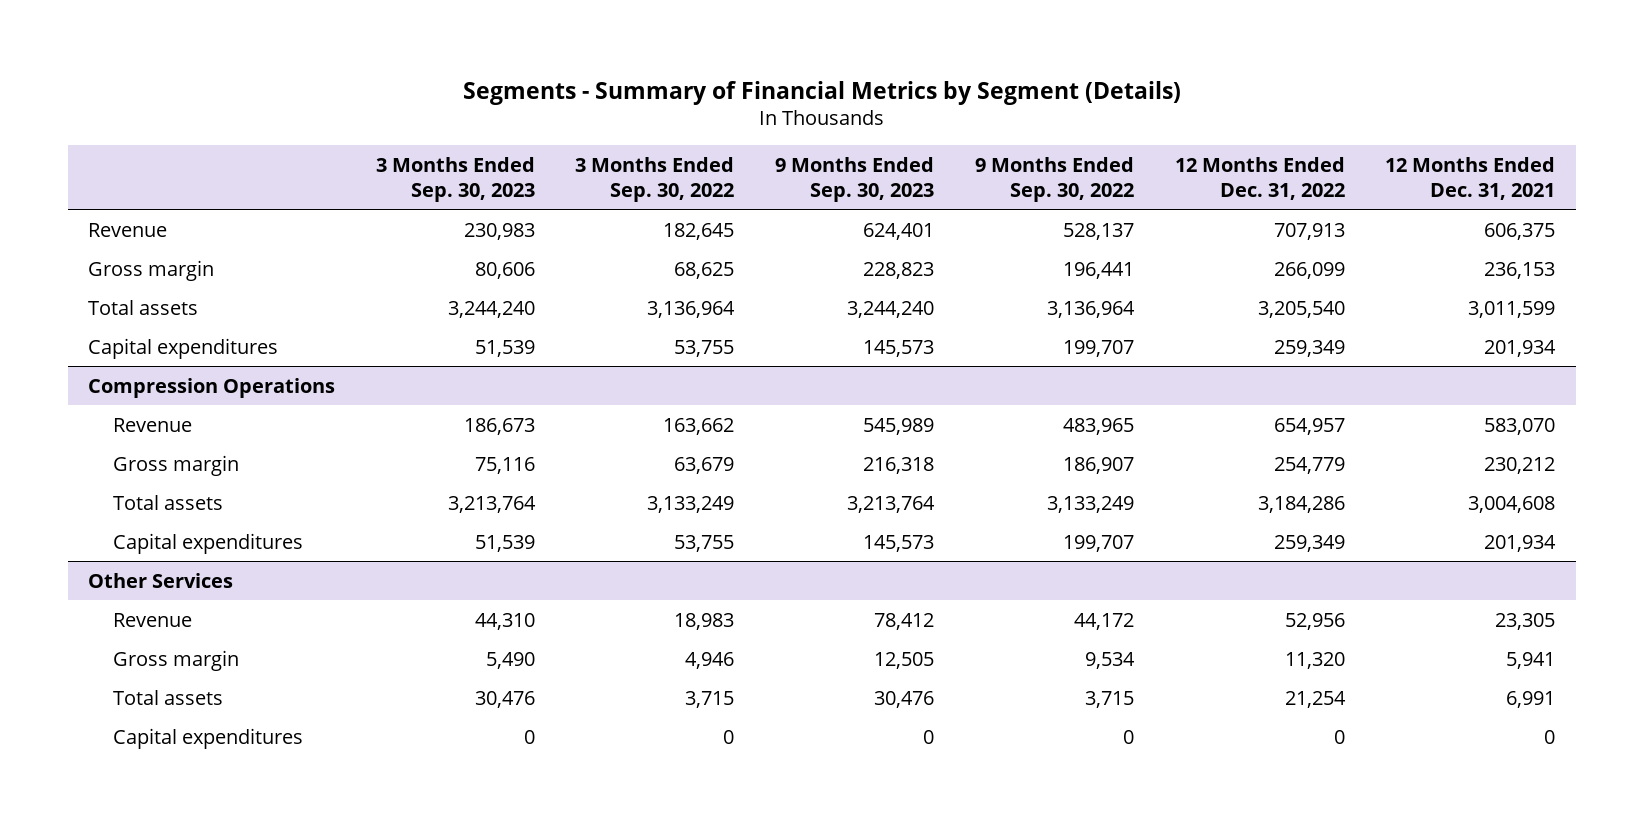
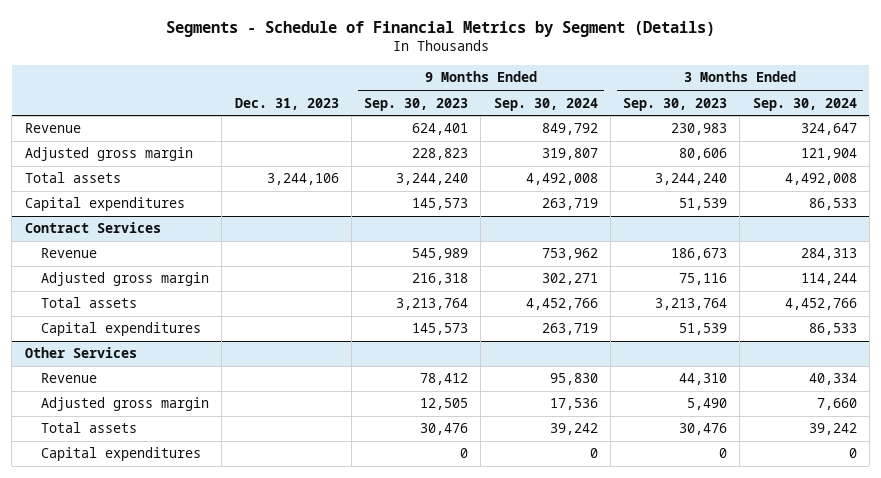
[462,80,1181,105] Segments - Summary of Financial Metrics by Segment (Details) -> [165,20,715,37] Segments - Schedule of Financial Metrics by Segment (Details)
[575,156,735,202] 3 Months Ended Sep. 30, 2022 -> none
[974,156,1134,202] 9 Months Ended Sep. 30, 2022 -> none
[1174,156,1345,200] 12 Months Ended Dec. 31, 2022 -> none
[1385,156,1556,200] 12 Months Ended Dec. 31, 2021 -> none
none -> [234,97,339,110] Dec. 31, 2023
none -> [493,97,598,111] Sep. 30, 2024
none -> [752,97,857,111] Sep. 30, 2024
[88,259,215,281] Gross margin -> [24,147,193,162] Adjusted gross margin
[88,377,336,398] Compression Operations -> none
none -> [24,222,161,234] Contract Services
[112,454,239,476] Gross margin -> [41,272,210,287] Adjusted gross margin
[112,649,239,671] Gross margin -> [41,397,210,412] Adjusted gross margin

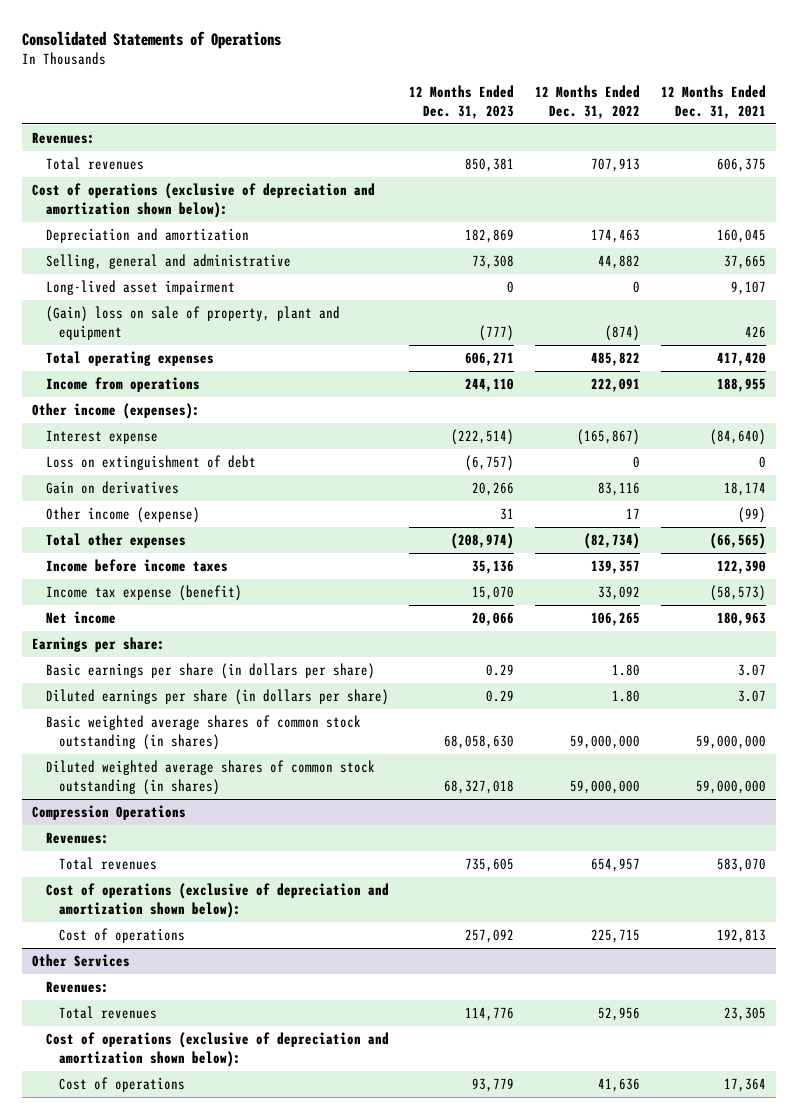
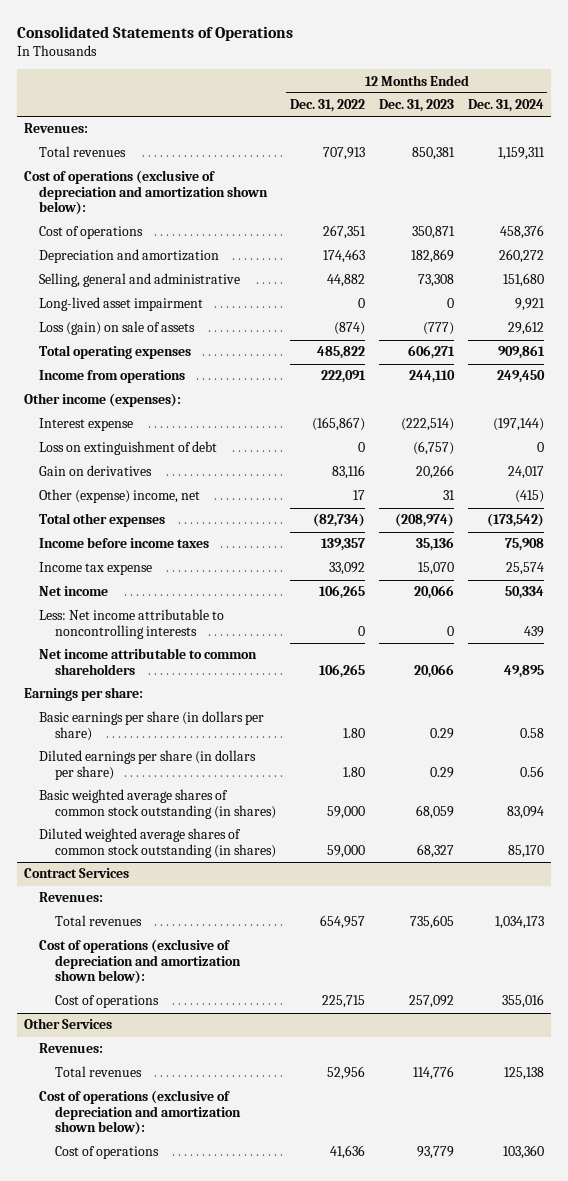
[660,84,766,119] 12 Months Ended Dec. 31, 2021 -> none
none -> [467,99,544,113] Dec. 31, 2024
none -> [39,226,144,240] Cost of operations
[45,306,340,340] (Gain) loss on sale of property, plant and equipment -> [39,321,196,336] Loss (gain) on sale of assets
[45,507,200,524] Other income (expense) -> [39,489,201,504] Other (expense) income, net
[45,585,242,602] Income tax expense (benefit) -> [39,562,153,576] Income tax expense
none -> [39,609,225,639] Less: Net income attributable to noncontrolling interests
none -> [39,648,258,675] Net income attributable to common shareholders
[32,805,187,821] Compression Operations -> none
[444,734,515,749] 68,058,630 -> [415,804,454,819] 68,059
[570,734,641,749] 59,000,000 -> [326,805,365,819] 59,000
[444,779,515,794] 68,327,018 -> [416,843,454,858] 68,327
[570,779,641,794] 59,000,000 -> [326,844,365,858] 59,000
none -> [23,868,129,879] Contract Services

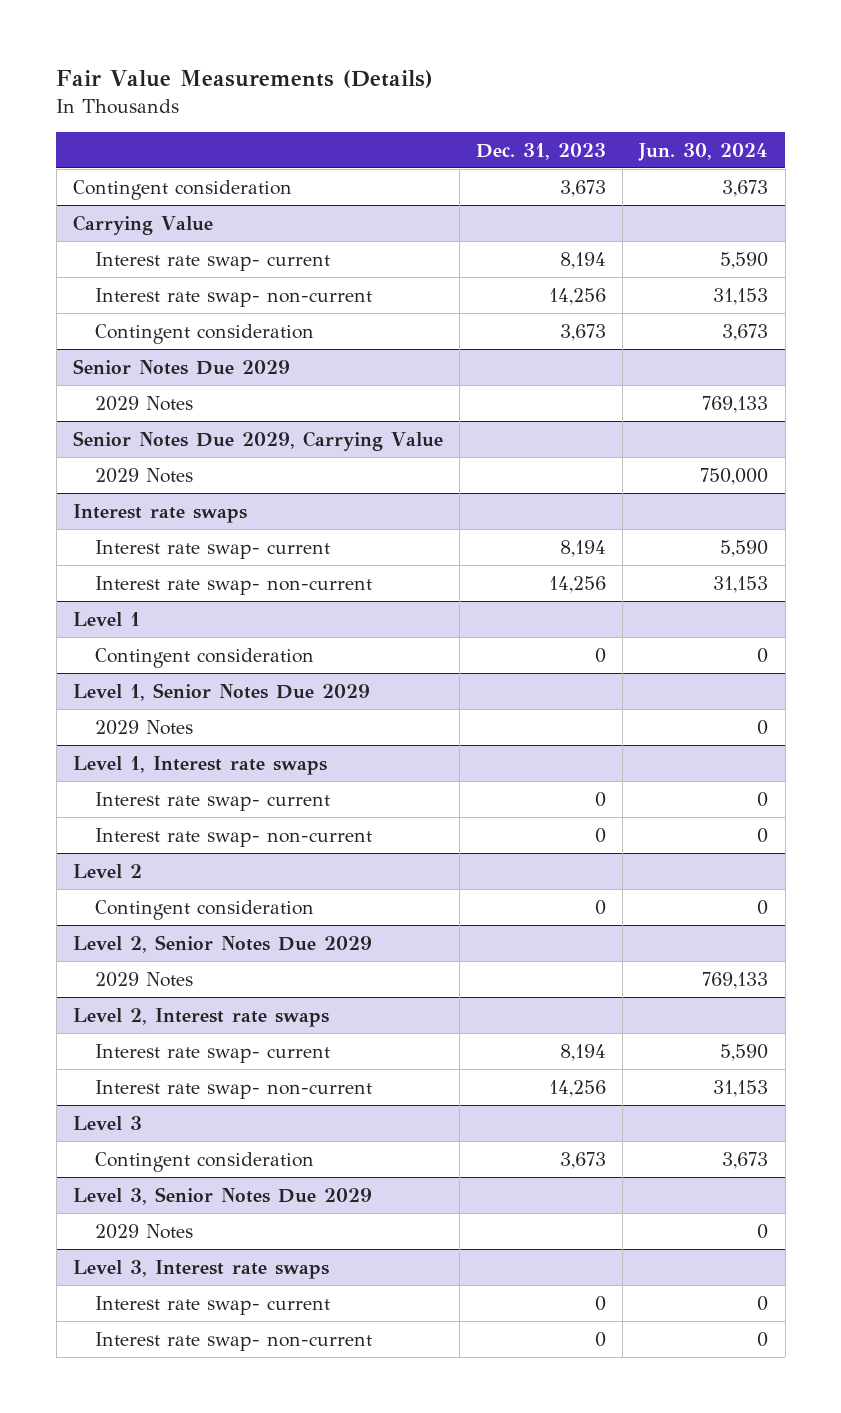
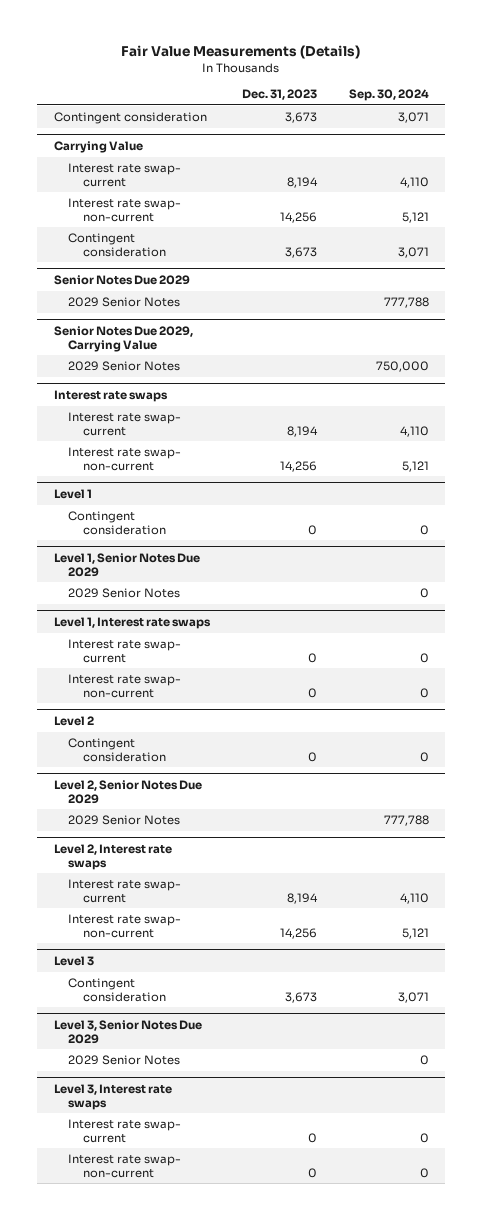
[638,142,769,161] Jun. 30, 2024 -> none
none -> [349,89,430,102] Sep. 30, 2024
[95,395,194,411] 2029 Notes -> [68,297,181,308] 2029 Senior Notes
[95,467,194,483] 2029 Notes -> [68,361,181,372] 2029 Senior Notes
[95,719,194,735] 2029 Notes -> [68,588,181,599] 2029 Senior Notes
[95,971,194,987] 2029 Notes -> [68,815,181,826] 2029 Senior Notes
[95,1223,194,1239] 2029 Notes -> [68,1055,181,1066] 2029 Senior Notes

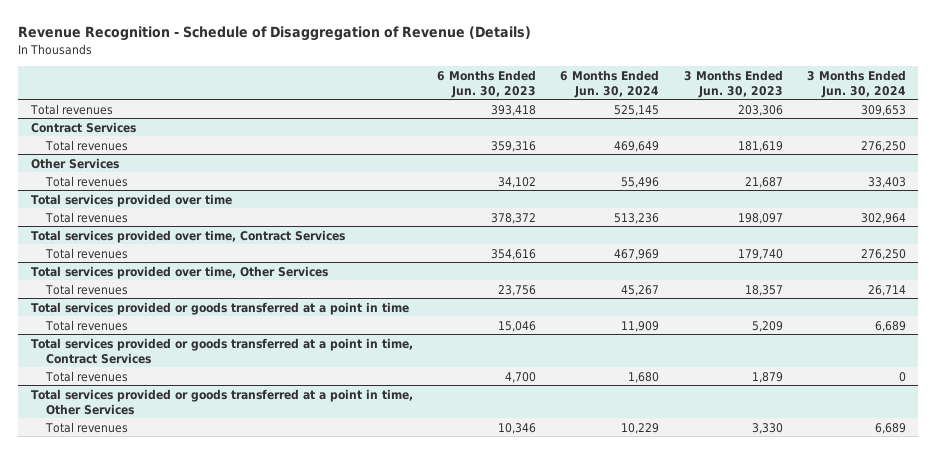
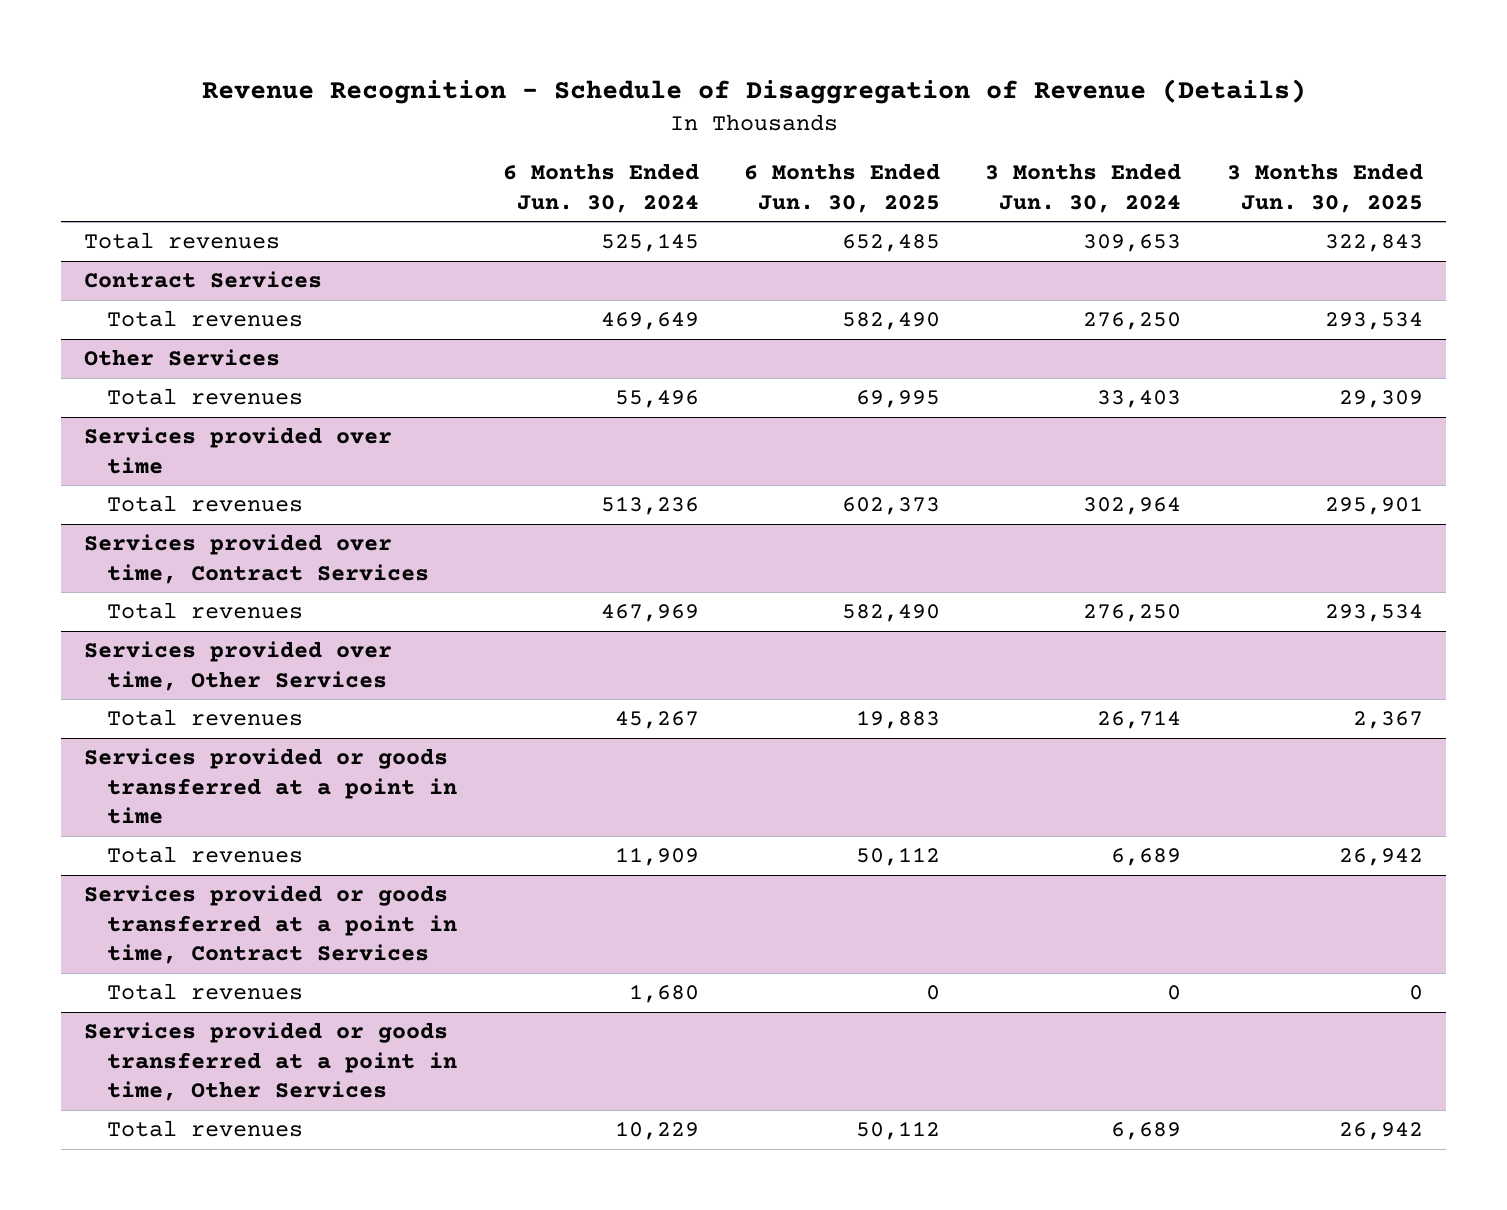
[437,69,537,98] 6 Months Ended Jun. 30, 2023 -> none
[683,69,783,98] 3 Months Ended Jun. 30, 2023 -> none
none -> [743,163,940,213] 6 Months Ended Jun. 30, 2025
none -> [1226,163,1423,213] 3 Months Ended Jun. 30, 2025
[30,193,232,207] Total services provided over time -> [84,427,393,474] Services provided over time
[30,229,345,243] Total services provided over time, Contract Services -> [84,534,430,584] Services provided over time, Contract Services
[30,265,328,279] Total services provided over time, Other Services -> [84,641,393,691] Services provided over time, Other Services
[30,301,409,315] Total services provided or goods transferred at a point in time -> [84,748,458,825] Services provided or goods transferred at a point in time
[30,337,413,364] Total services provided or goods transferred at a point in time, Contract Services -> [84,885,458,965] Services provided or goods transferred at a point in time, Contract Services
[30,388,413,415] Total services provided or goods transferred at a point in time, Other Services -> [84,1022,458,1102] Services provided or goods transferred at a point in time, Other Services

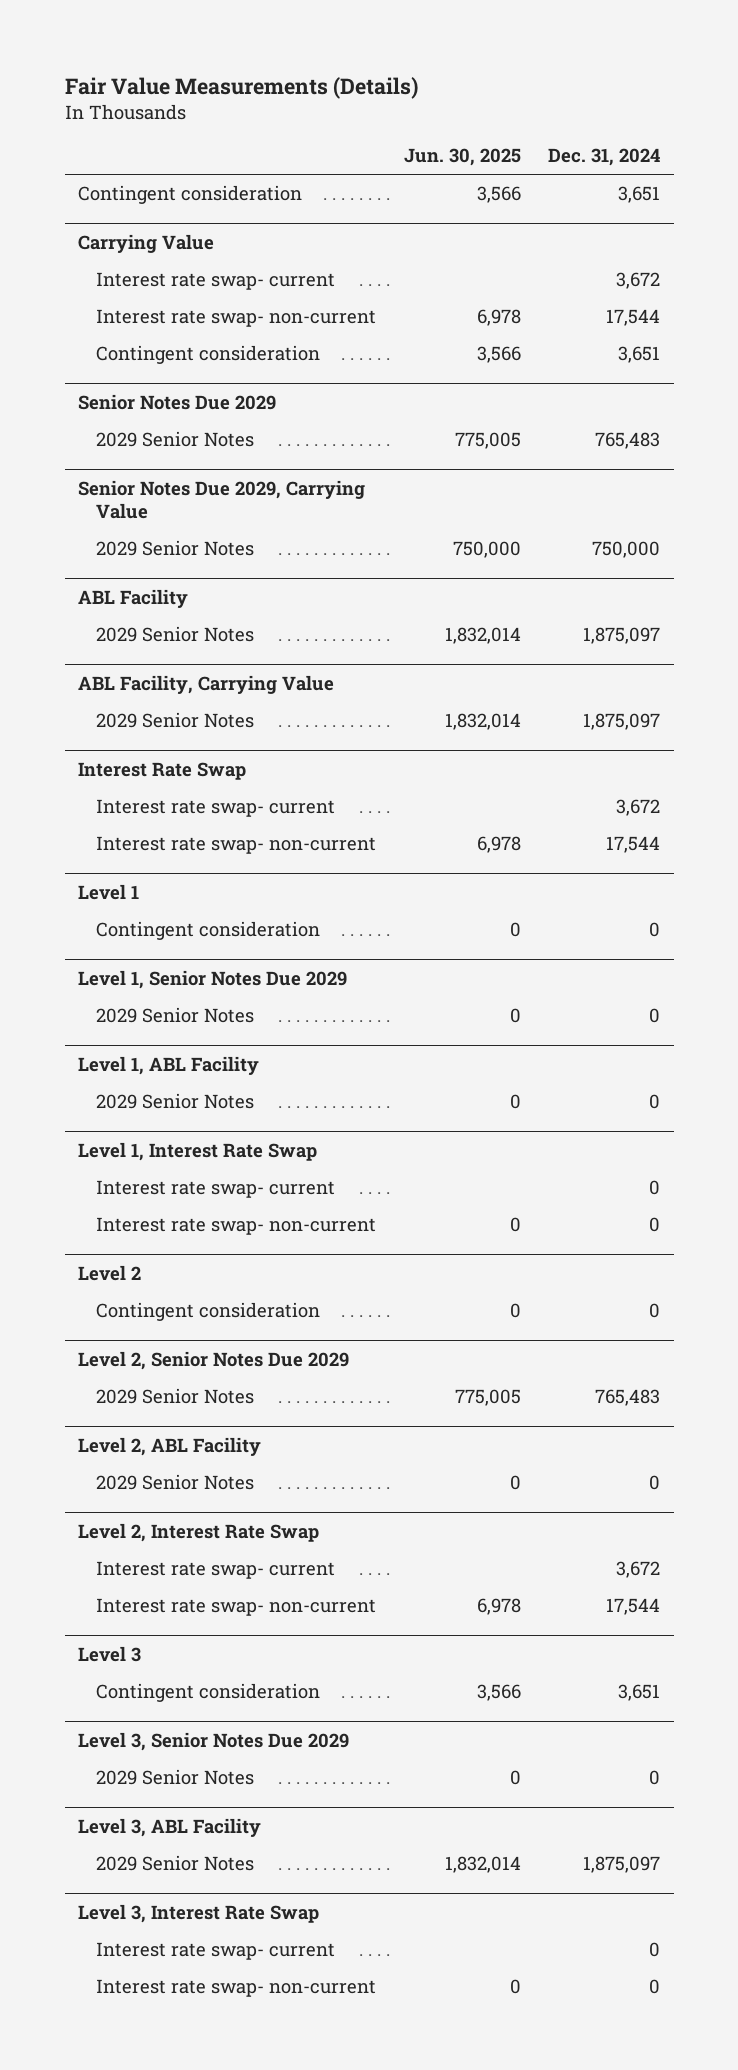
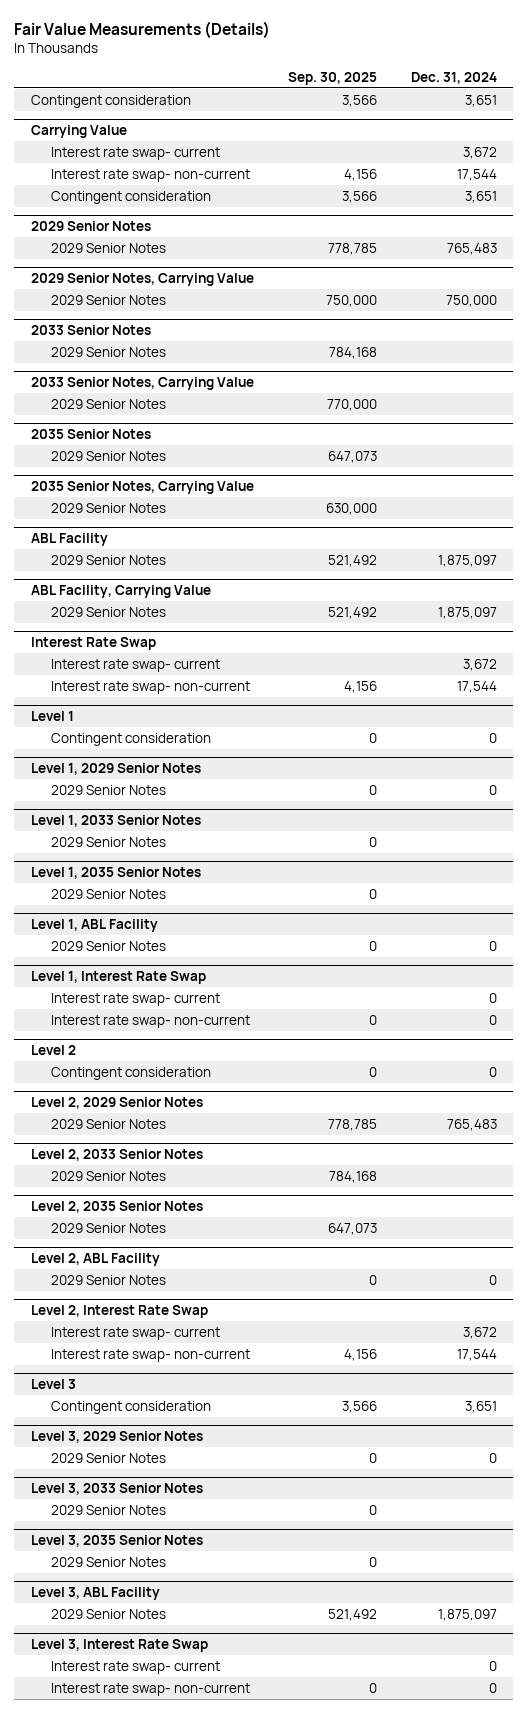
[403,148,521,167] Jun. 30, 2025 -> none
none -> [287,71,377,85] Sep. 30, 2025
[78,393,277,410] Senior Notes Due 2029 -> [30,220,151,231] 2029 Senior Notes
[78,479,366,520] Senior Notes Due 2029, Carrying Value -> [30,272,254,286] 2029 Senior Notes, Carrying Value
none -> [30,324,151,335] 2033 Senior Notes
none -> [51,346,167,357] 2029 Senior Notes
none -> [30,376,254,390] 2033 Senior Notes, Carrying Value
none -> [51,398,167,409] 2029 Senior Notes
none -> [30,428,151,439] 2035 Senior Notes
none -> [51,450,167,461] 2029 Senior Notes
none -> [30,480,254,494] 2035 Senior Notes, Carrying Value
none -> [51,502,167,513] 2029 Senior Notes
[78,969,348,989] Level 1, Senior Notes Due 2029 -> [30,762,201,775] Level 1, 2029 Senior Notes
none -> [30,814,201,827] Level 1, 2033 Senior Notes
none -> [51,836,167,847] 2029 Senior Notes
none -> [30,866,201,879] Level 1, 2035 Senior Notes
none -> [51,888,167,899] 2029 Senior Notes
[78,1350,350,1370] Level 2, Senior Notes Due 2029 -> [30,1096,203,1109] Level 2, 2029 Senior Notes
none -> [30,1148,203,1161] Level 2, 2033 Senior Notes
none -> [51,1170,167,1181] 2029 Senior Notes
none -> [30,1200,203,1213] Level 2, 2035 Senior Notes
none -> [51,1222,167,1233] 2029 Senior Notes
[78,1731,350,1751] Level 3, Senior Notes Due 2029 -> [30,1430,203,1443] Level 3, 2029 Senior Notes
none -> [30,1482,203,1495] Level 3, 2033 Senior Notes
none -> [51,1504,167,1515] 2029 Senior Notes
none -> [30,1534,203,1547] Level 3, 2035 Senior Notes
none -> [51,1556,167,1567] 2029 Senior Notes

